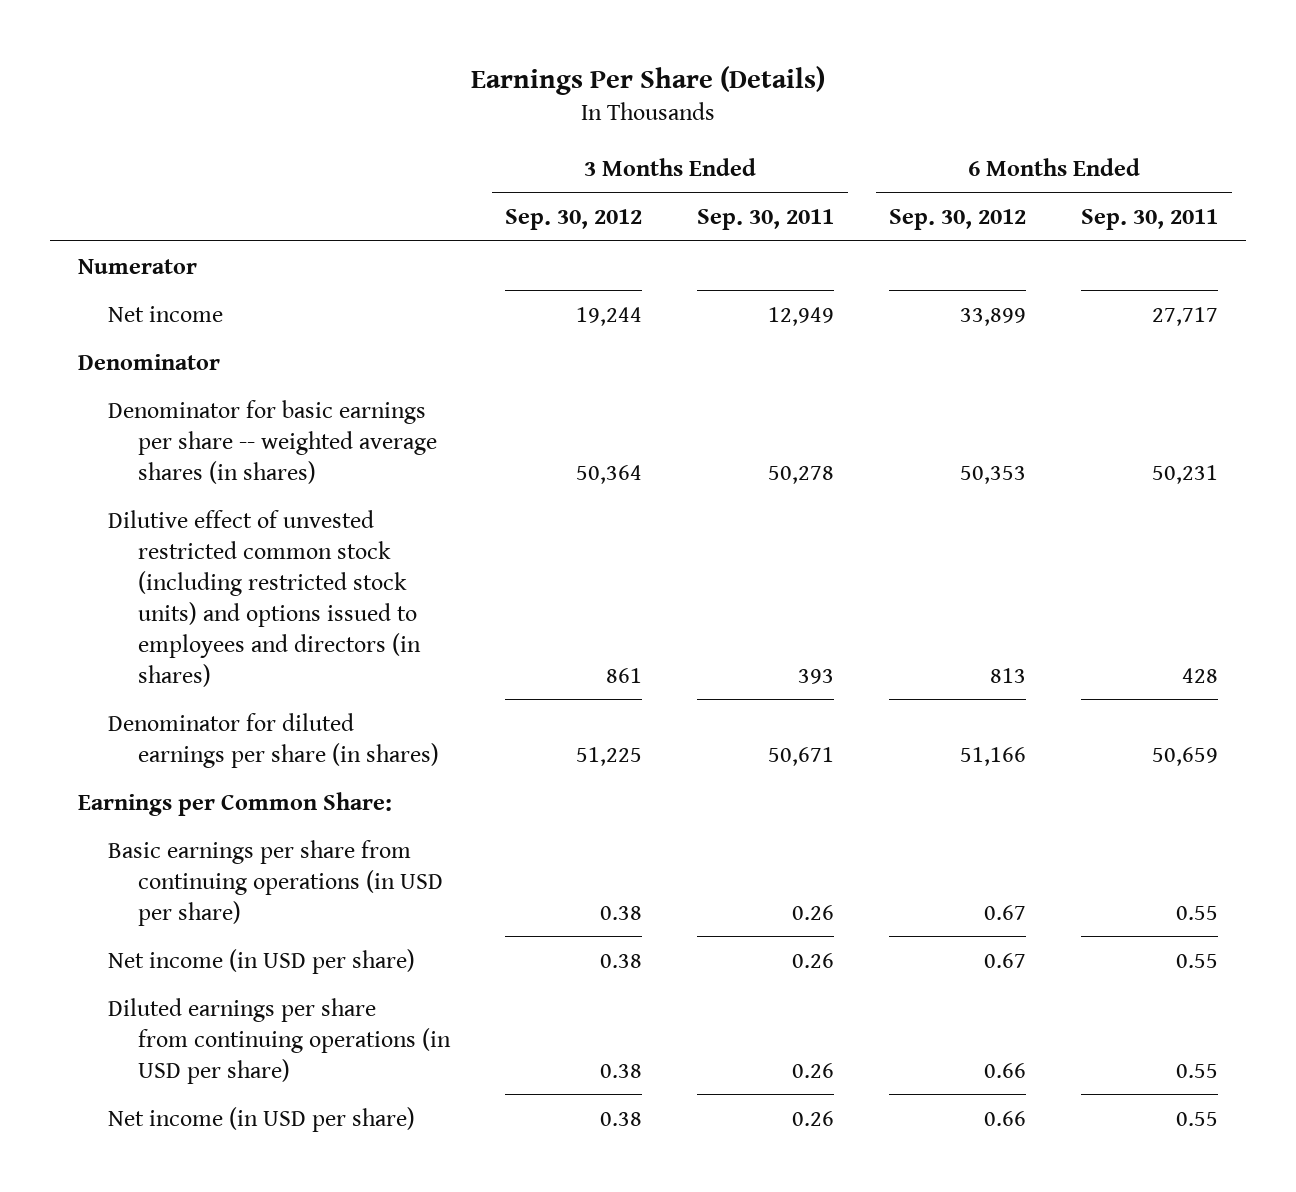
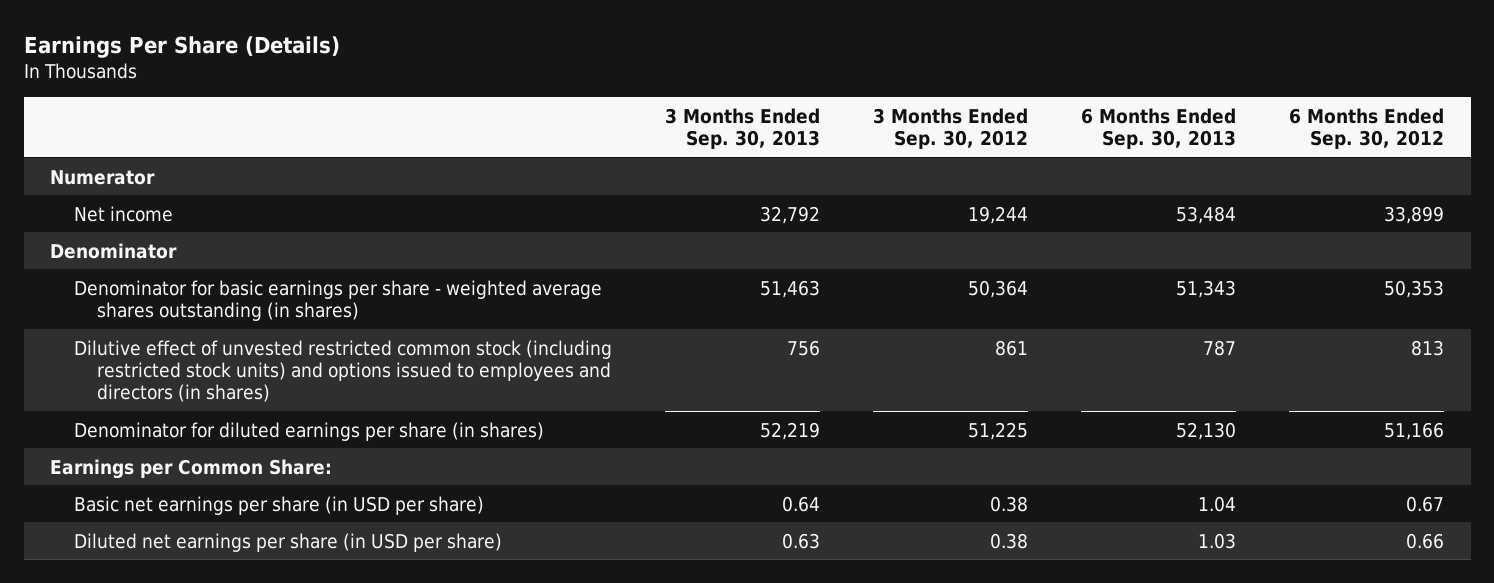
[697,209,835,231] Sep. 30, 2011 -> none
[1081,209,1219,231] Sep. 30, 2011 -> none
none -> [664,107,820,149] 3 Months Ended Sep. 30, 2013
none -> [1081,107,1237,149] 6 Months Ended Sep. 30, 2013
[107,399,438,484] Denominator for basic earnings per share -- weighted average shares (in shares) -> [73,279,602,321] Denominator for basic earnings per share - weighted average shares outstanding (in shares)
[107,839,444,926] Basic earnings per share from continuing operations (in USD per share) -> none
[107,997,452,1084] Diluted earnings per share from continuing operations (in USD per share) -> none
[107,948,415,974] Net income (in USD per share) -> [73,495,484,515] Basic net earnings per share (in USD per share)
[107,1106,415,1132] Net income (in USD per share) -> [73,532,502,552] Diluted net earnings per share (in USD per share)

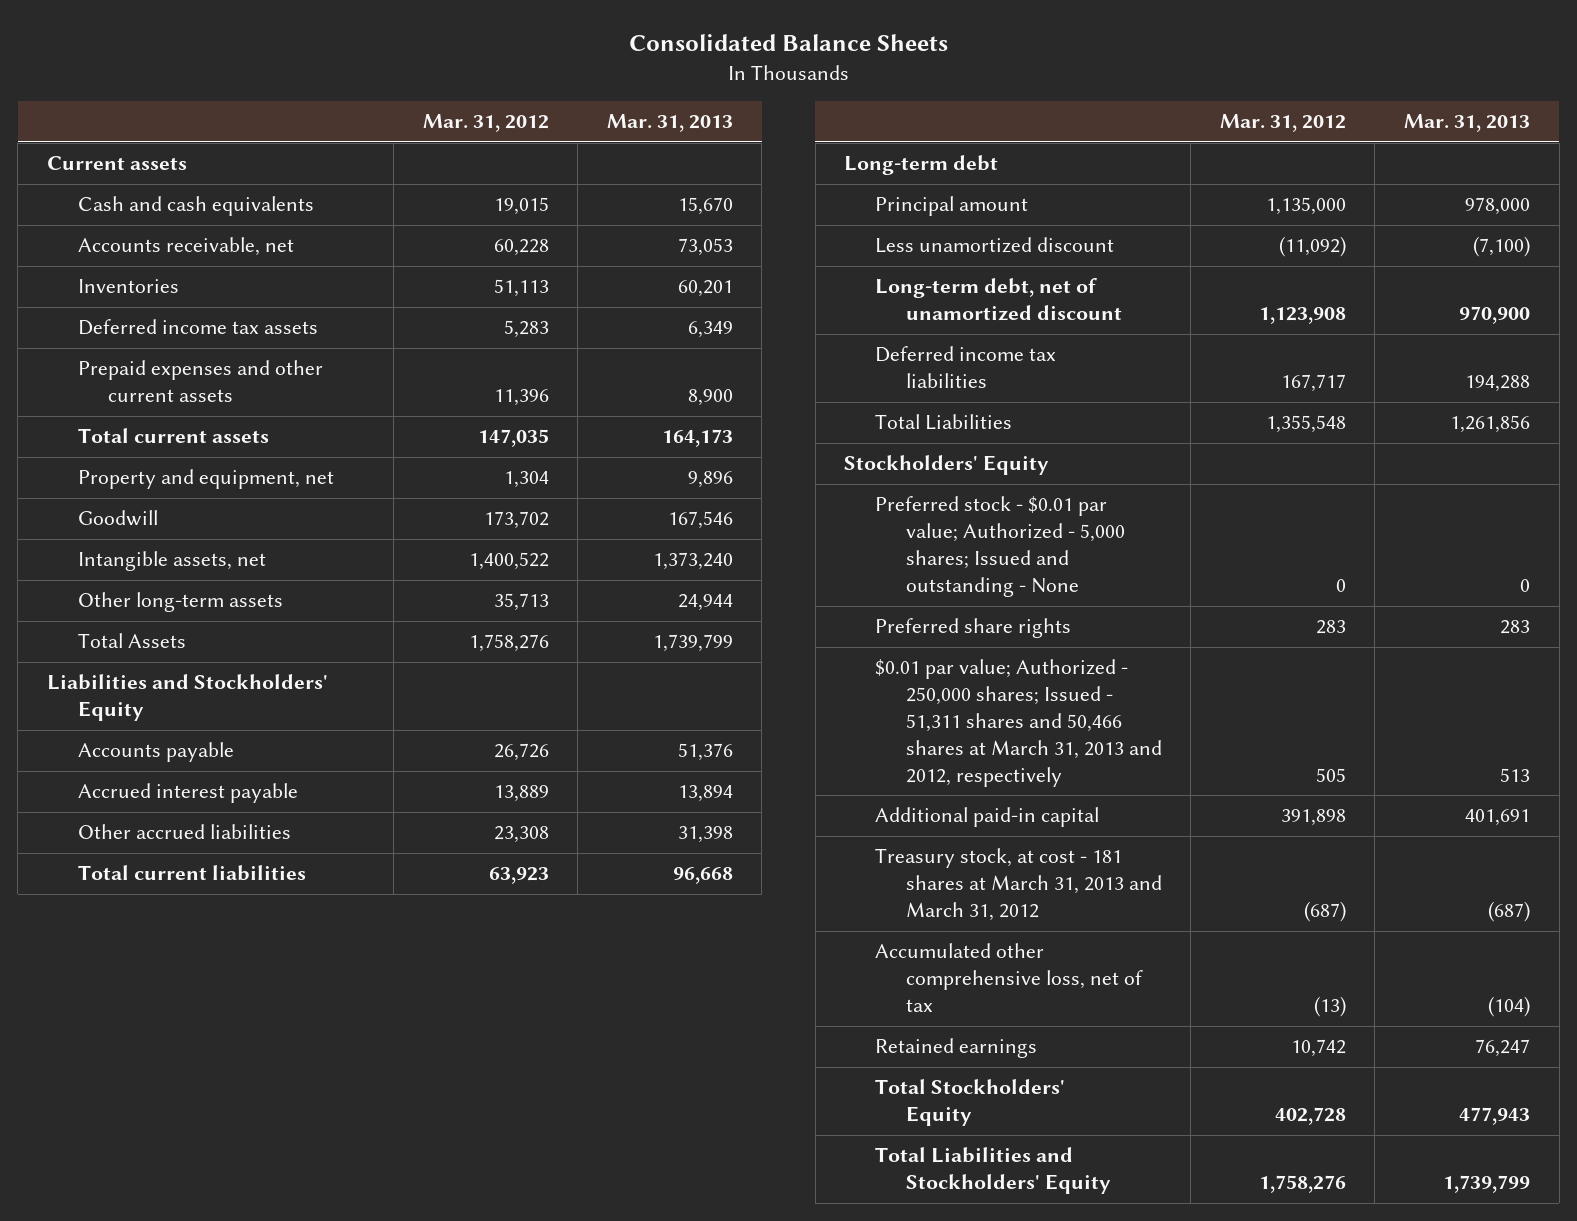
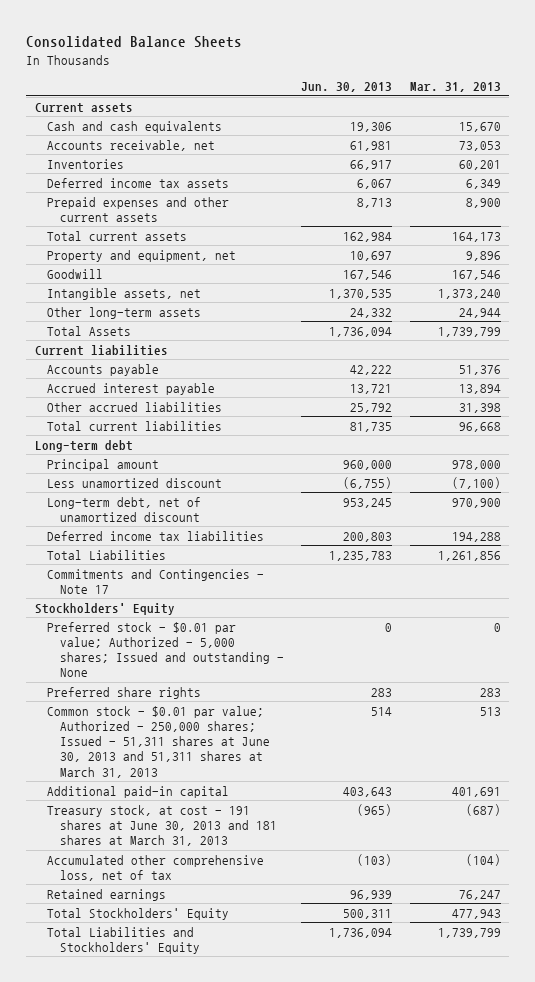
[422,114,549,133] Mar. 31, 2012 -> none
none -> [301,82,393,93] Jun. 30, 2013
[47,674,329,722] Liabilities and Stockholders' Equity -> none
none -> [34,344,168,356] Current liabilities
none -> [47,568,265,594] Commitments and Contingencies - Note 17
[874,659,1162,788] $0.01 par value; Authorized - 250,000 shares; Issued - 51,311 shares and 50,466 shares at March 31, 2013 and 2012, respectively -> [47,705,270,778] Common stock - $0.01 par value; Authorized - 250,000 shares; Issued - 51,311 shares at June 30, 2013 and 51,311 shares at March 31, 2013
[874,848,1162,922] Treasury stock, at cost - 181 shares at March 31, 2013 and March 31, 2012 -> [47,804,277,847] Treasury stock, at cost - 191 shares at June 30, 2013 and 181 shares at March 31, 2013

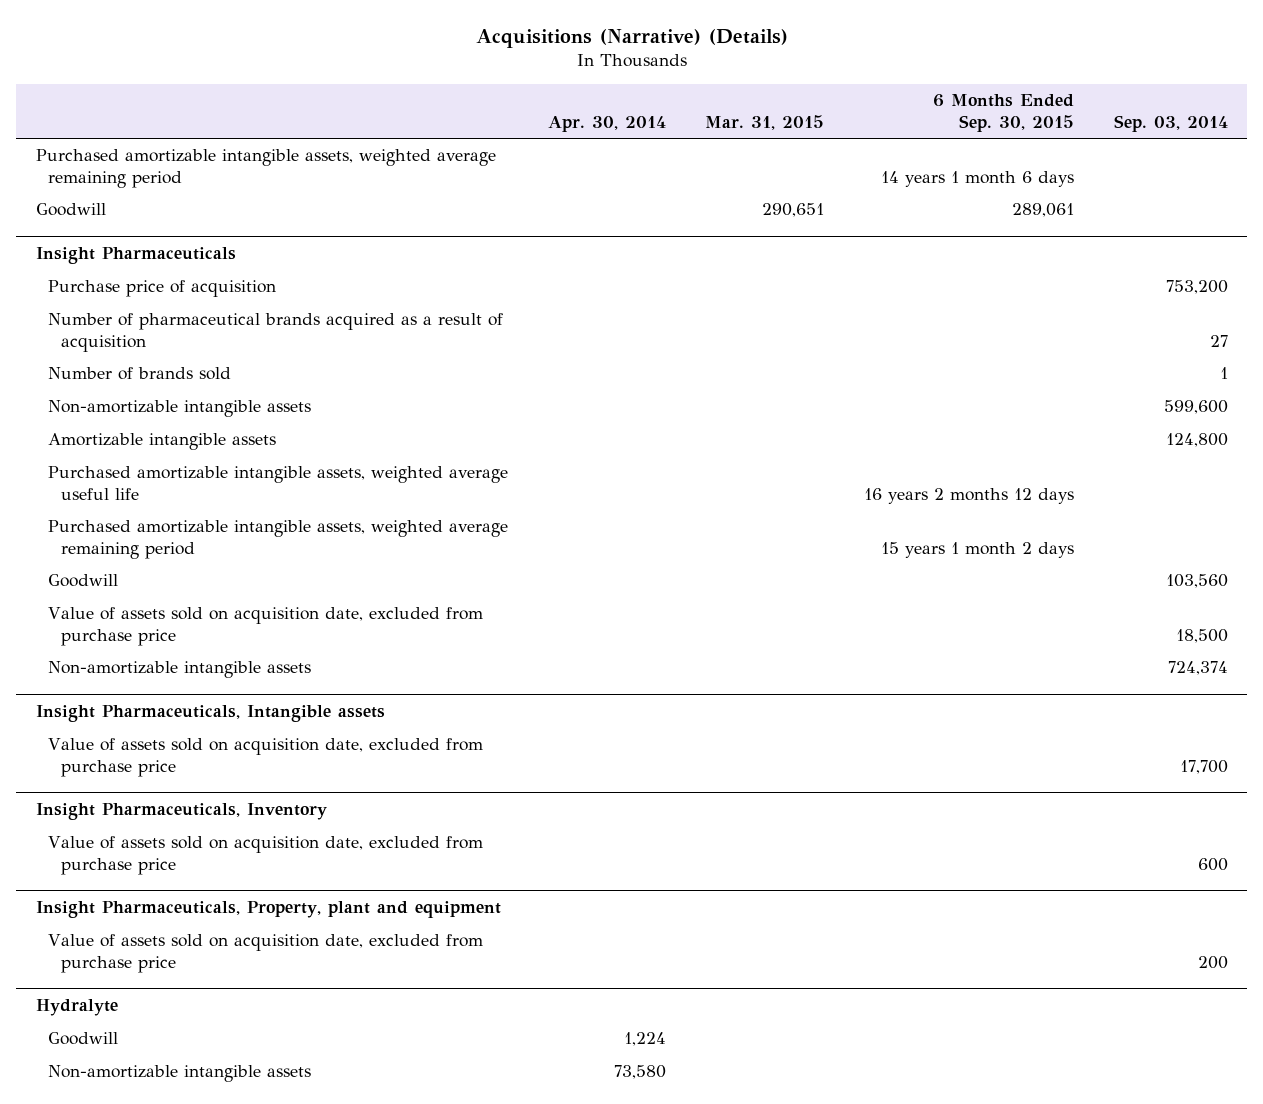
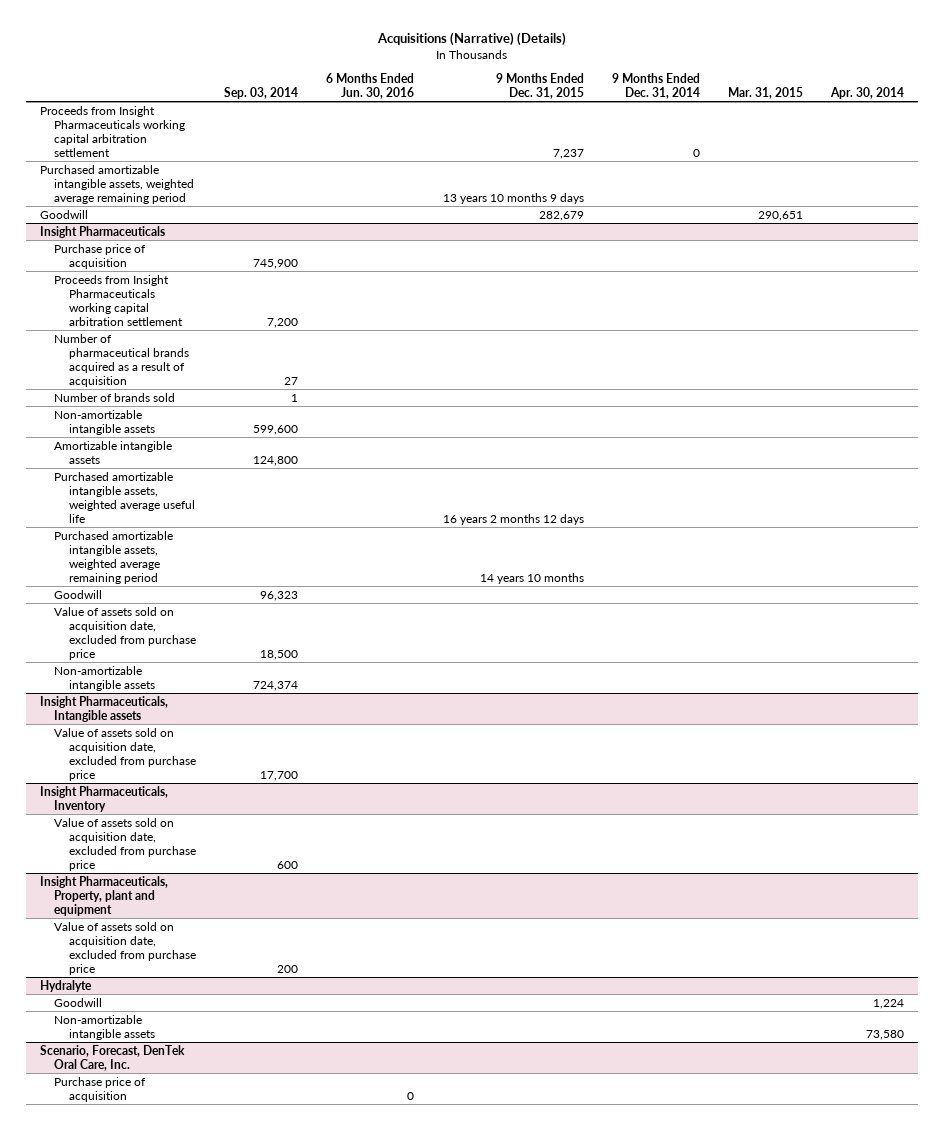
[932,93,1074,132] 6 Months Ended Sep. 30, 2015 -> none
none -> [326,72,415,99] 6 Months Ended Jun. 30, 2016
none -> [495,72,584,99] 9 Months Ended Dec. 31, 2015
none -> [611,72,700,99] 9 Months Ended Dec. 31, 2014
none -> [39,105,186,157] Proceeds from Insight Pharmaceuticals working capital arbitration settlement
[1165,280,1228,295] 753,200 -> [253,258,299,269] 745,900
none -> [54,274,184,326] Proceeds from Insight Pharmaceuticals working capital arbitration settlement
[1165,574,1228,589] 103,560 -> [260,590,299,601] 96,323
none -> [39,1044,185,1071] Scenario, Forecast, DenTek Oral Care, Inc.
none -> [54,1076,147,1102] Purchase price of acquisition

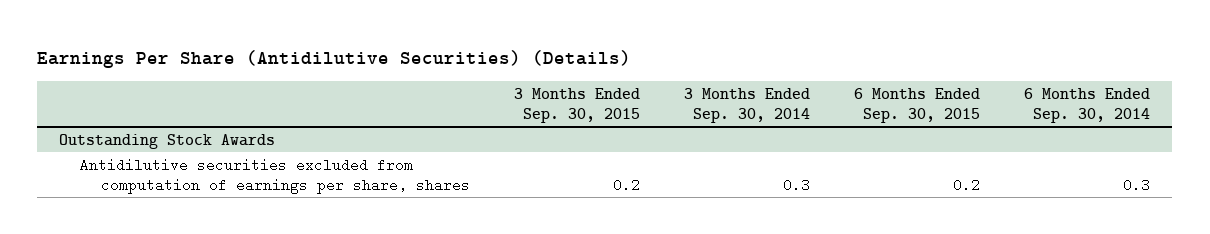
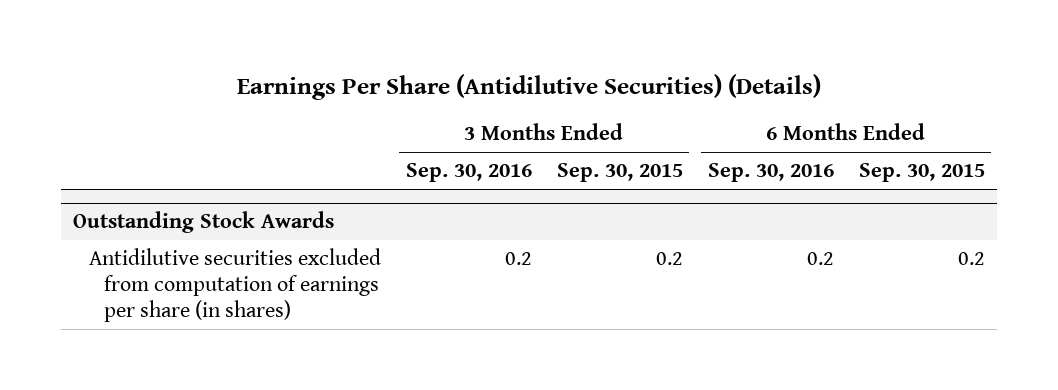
[683,88,810,124] 3 Months Ended Sep. 30, 2014 -> none
[1024,88,1151,124] 6 Months Ended Sep. 30, 2014 -> none
none -> [405,163,532,183] Sep. 30, 2016
none -> [707,163,834,183] Sep. 30, 2016
[80,157,470,194] Antidilutive securities excluded from computation of earnings per share, shares -> [88,248,381,323] Antidilutive securities excluded from computation of earnings per share (in shares)

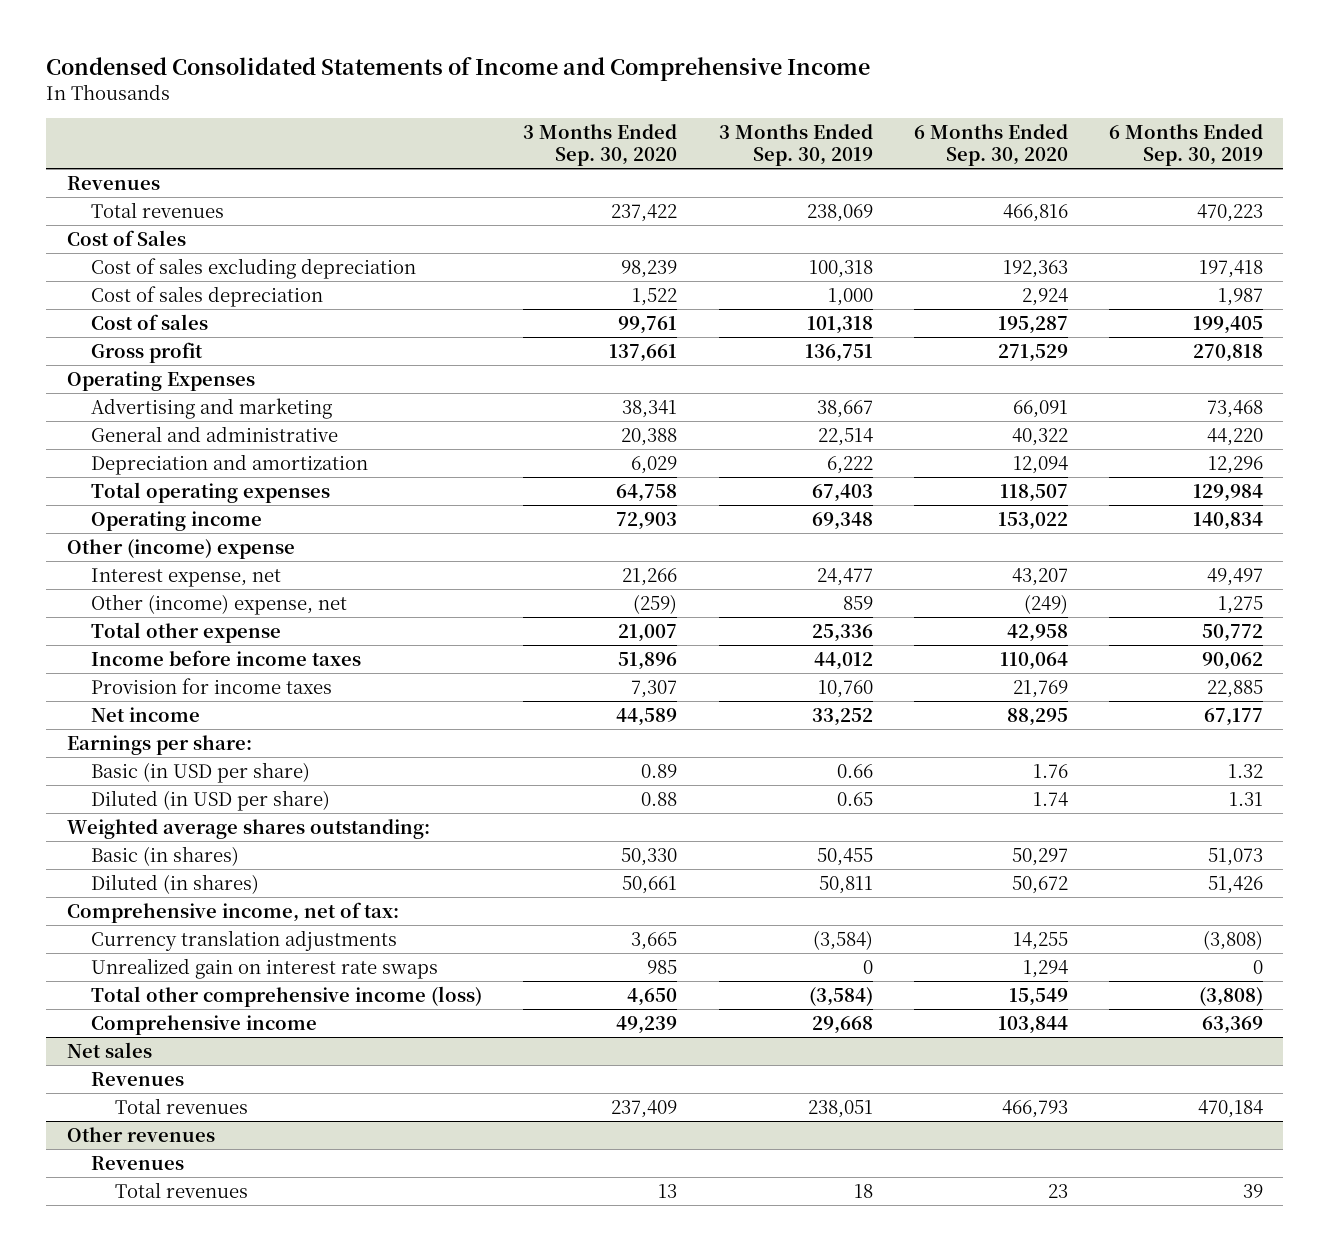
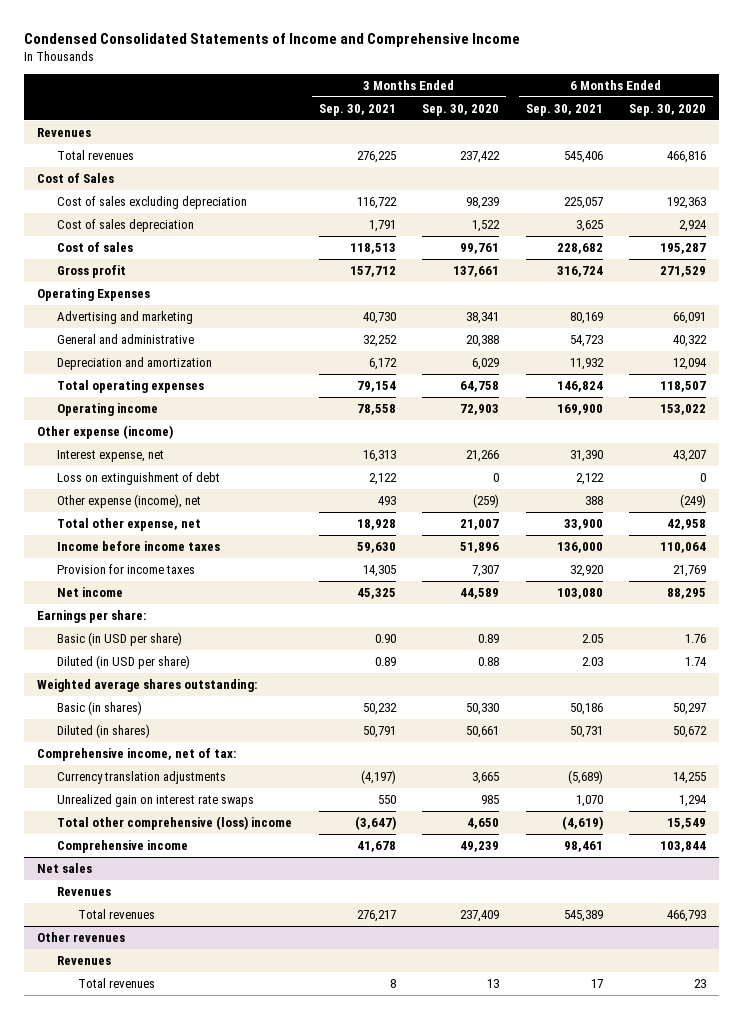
[718,123,873,167] 3 Months Ended Sep. 30, 2019 -> none
[1108,123,1263,167] 6 Months Ended Sep. 30, 2019 -> none
none -> [318,103,396,116] Sep. 30, 2021
none -> [525,103,603,116] Sep. 30, 2021
[66,538,295,559] Other (income) expense -> [36,424,173,439] Other expense (income)
none -> [57,471,221,485] Loss on extinguishment of debt
[91,593,348,615] Other (income) expense, net -> [57,493,202,508] Other expense (income), net
[91,621,282,643] Total other expense -> [57,517,202,531] Total other expense, net
[91,985,483,1007] Total other comprehensive income (loss) -> [57,815,293,830] Total other comprehensive (loss) income

